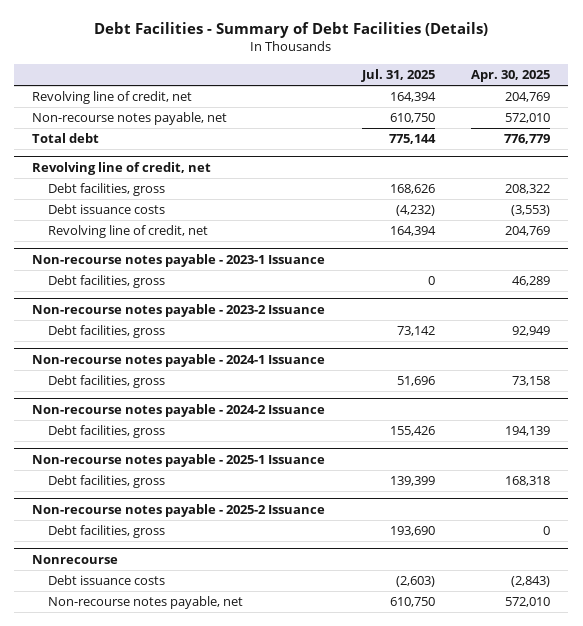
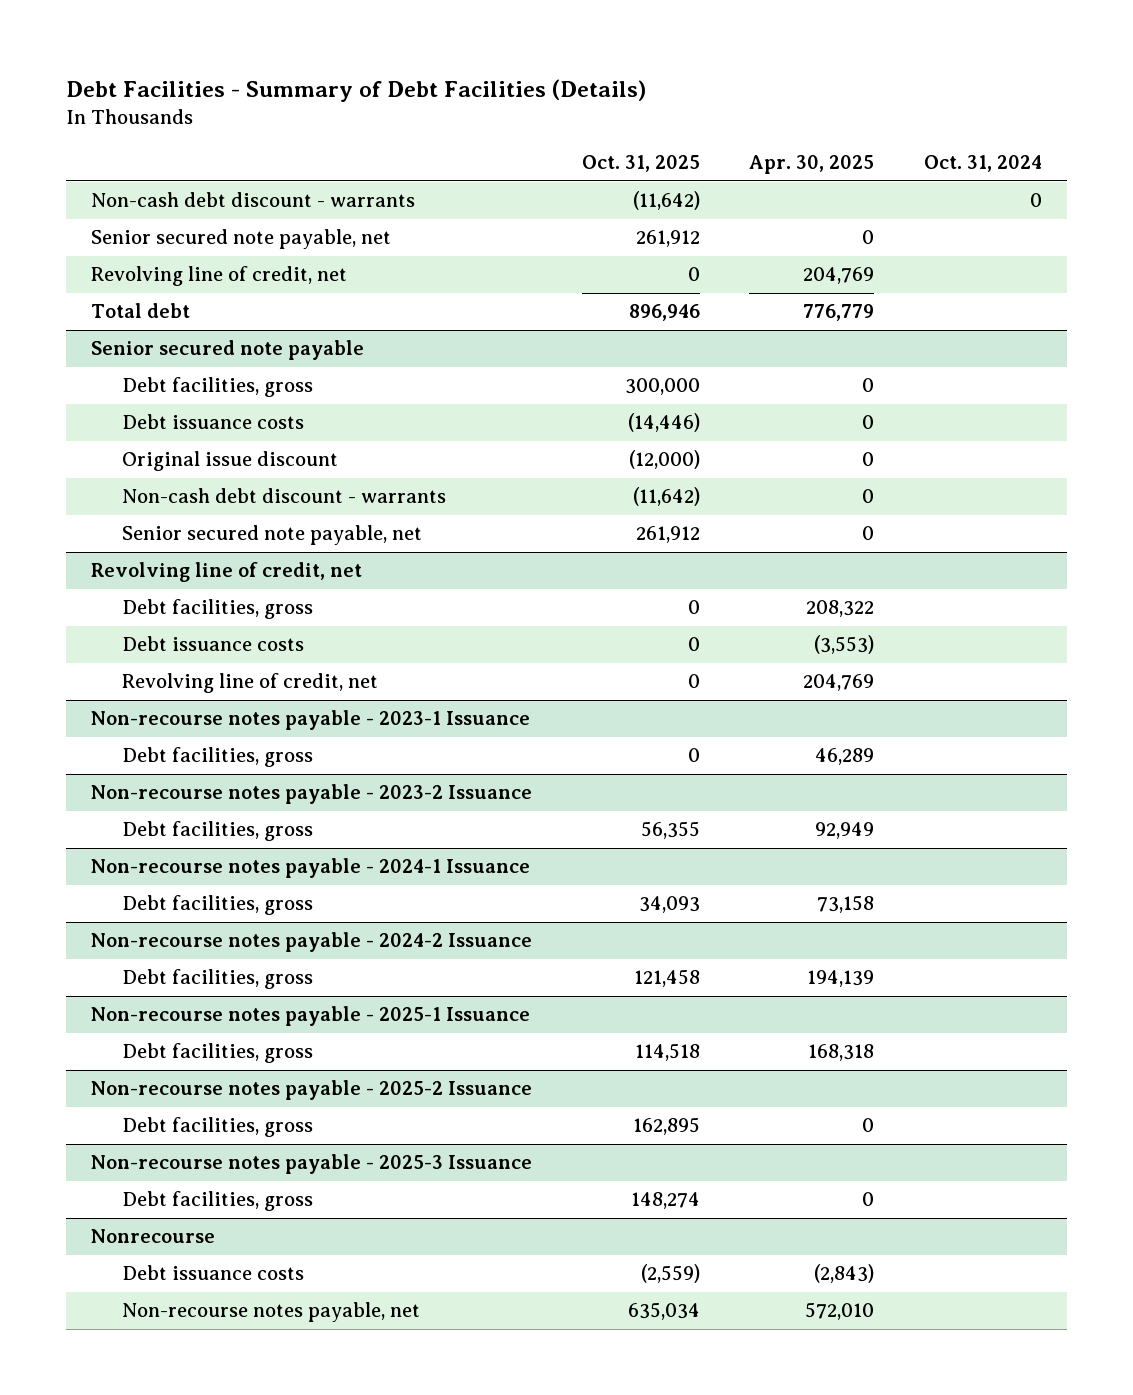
[360,69,435,83] Jul. 31, 2025 -> none
none -> [581,155,700,173] Oct. 31, 2025
none -> [923,155,1042,173] Oct. 31, 2024
none -> [90,192,415,208] Non-cash debt discount - warrants
none -> [90,229,391,250] Senior secured note payable, net
[32,112,228,126] Non-recourse notes payable, net -> none
none -> [90,340,364,361] Senior secured note payable
none -> [122,377,314,398] Debt facilities, gross
none -> [122,414,305,430] Debt issuance costs
none -> [122,451,339,472] Original issue discount
none -> [122,488,447,504] Non-cash debt discount - warrants
none -> [122,525,423,546] Senior secured note payable, net
none -> [90,1154,532,1175] Non-recourse notes payable - 2025-3 Issuance
none -> [122,1191,314,1212] Debt facilities, gross

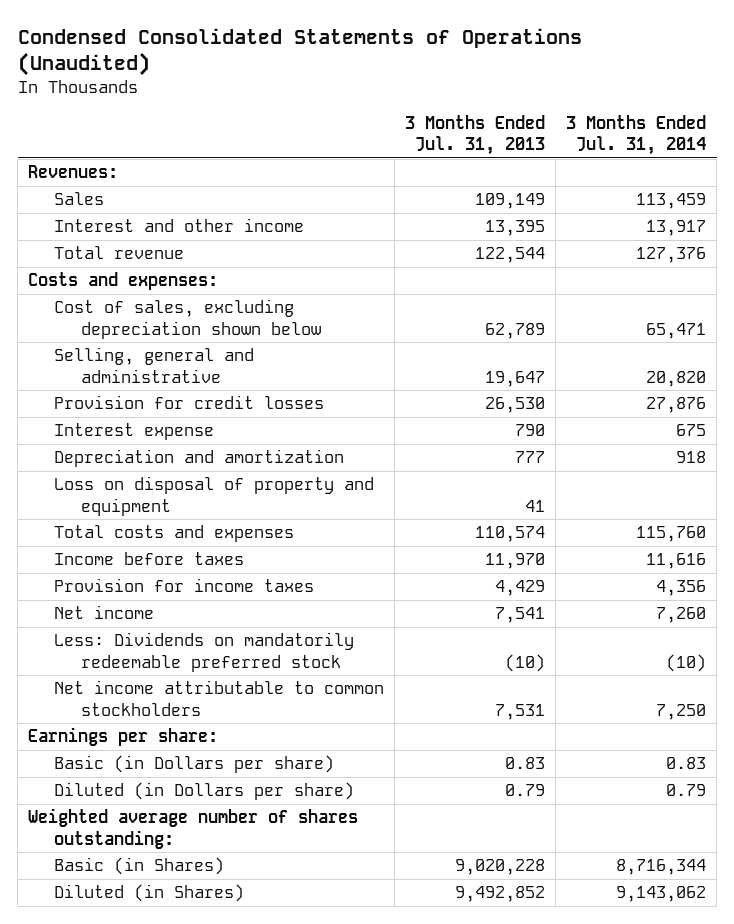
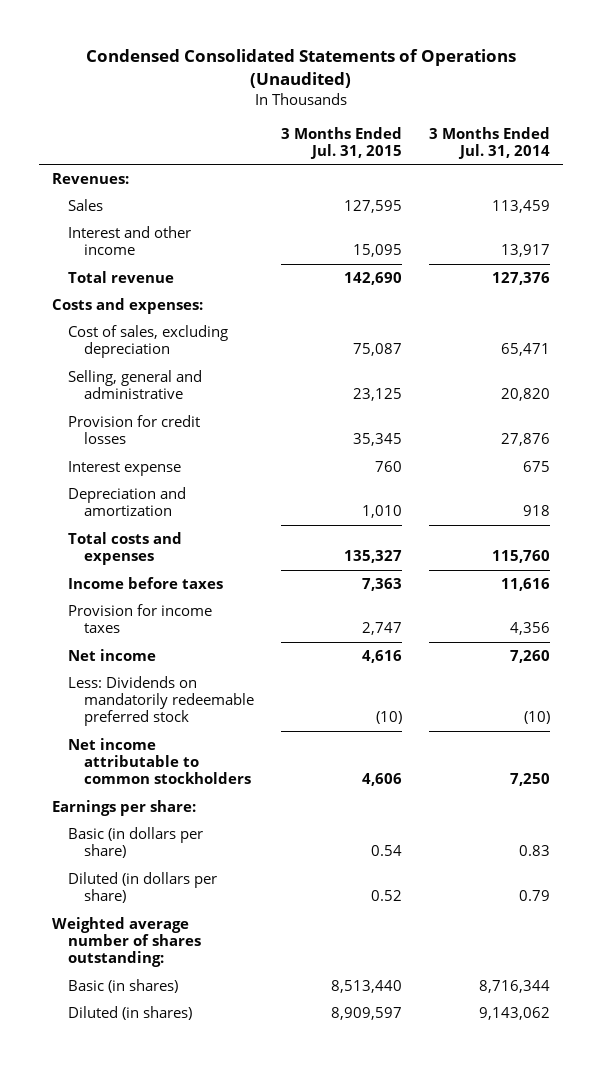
[405,114,546,156] 3 Months Ended Jul. 31, 2013 -> none
none -> [281,126,403,160] 3 Months Ended Jul. 31, 2015
[54,299,321,339] Cost of sales, excluding depreciation shown below -> [68,324,229,359] Cost of sales, excluding depreciation
[54,476,375,516] Loss on disposal of property and equipment -> none
[54,755,335,774] Basic (in Dollars per share) -> [68,826,204,859] Basic (in dollars per share)
[54,782,355,801] Diluted (in Dollars per share) -> [68,871,218,904] Diluted (in dollars per share)
[54,857,225,876] Basic (in Shares) -> [68,978,179,993] Basic (in shares)
[54,884,245,903] Diluted (in Shares) -> [68,1005,193,1020] Diluted (in shares)

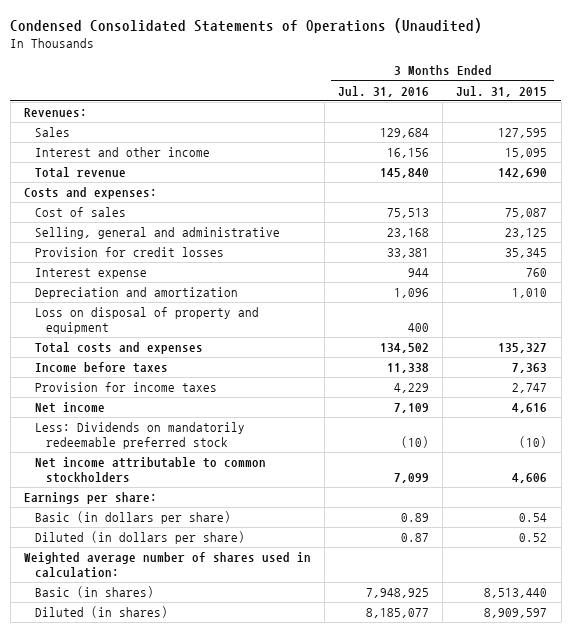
[429,126,551,160] 3 Months Ended Jul. 31, 2014 -> none
none -> [338,85,430,97] Jul. 31, 2016
[68,324,229,359] Cost of sales, excluding depreciation -> [34,207,126,218] Cost of sales
none -> [34,307,259,334] Loss on disposal of property and equipment
[52,916,202,968] Weighted average number of shares outstanding: -> [23,552,311,578] Weighted average number of shares used in calculation:

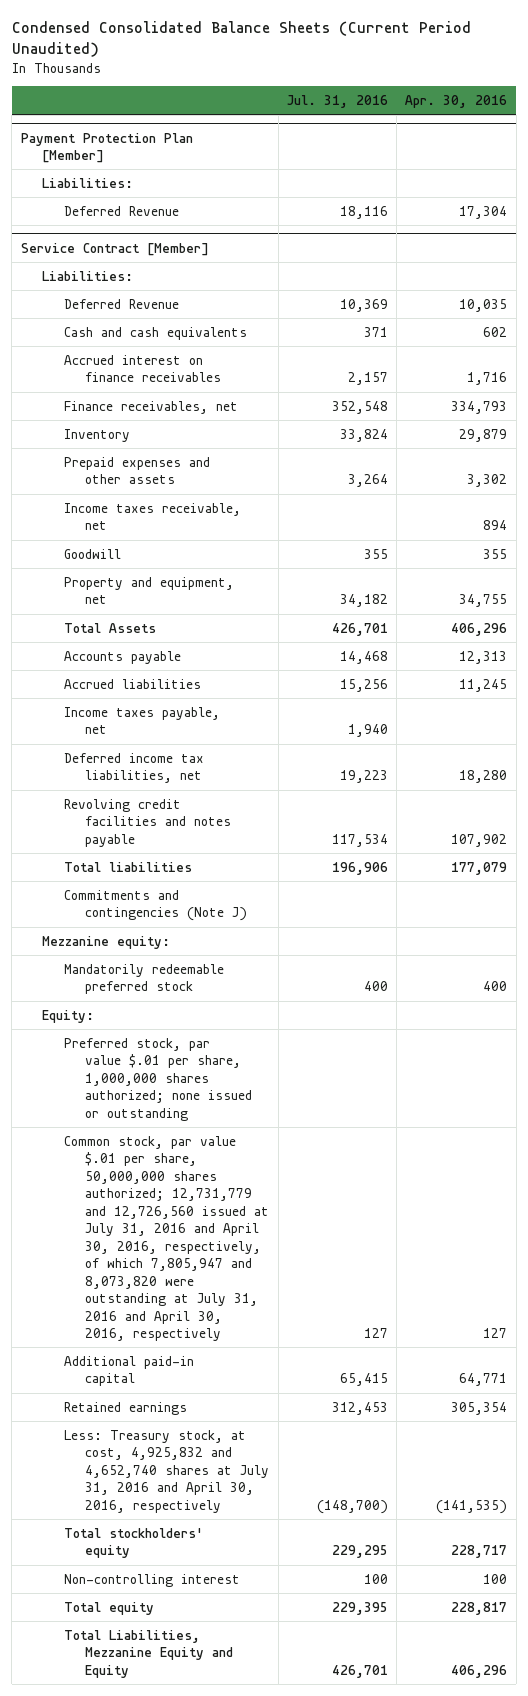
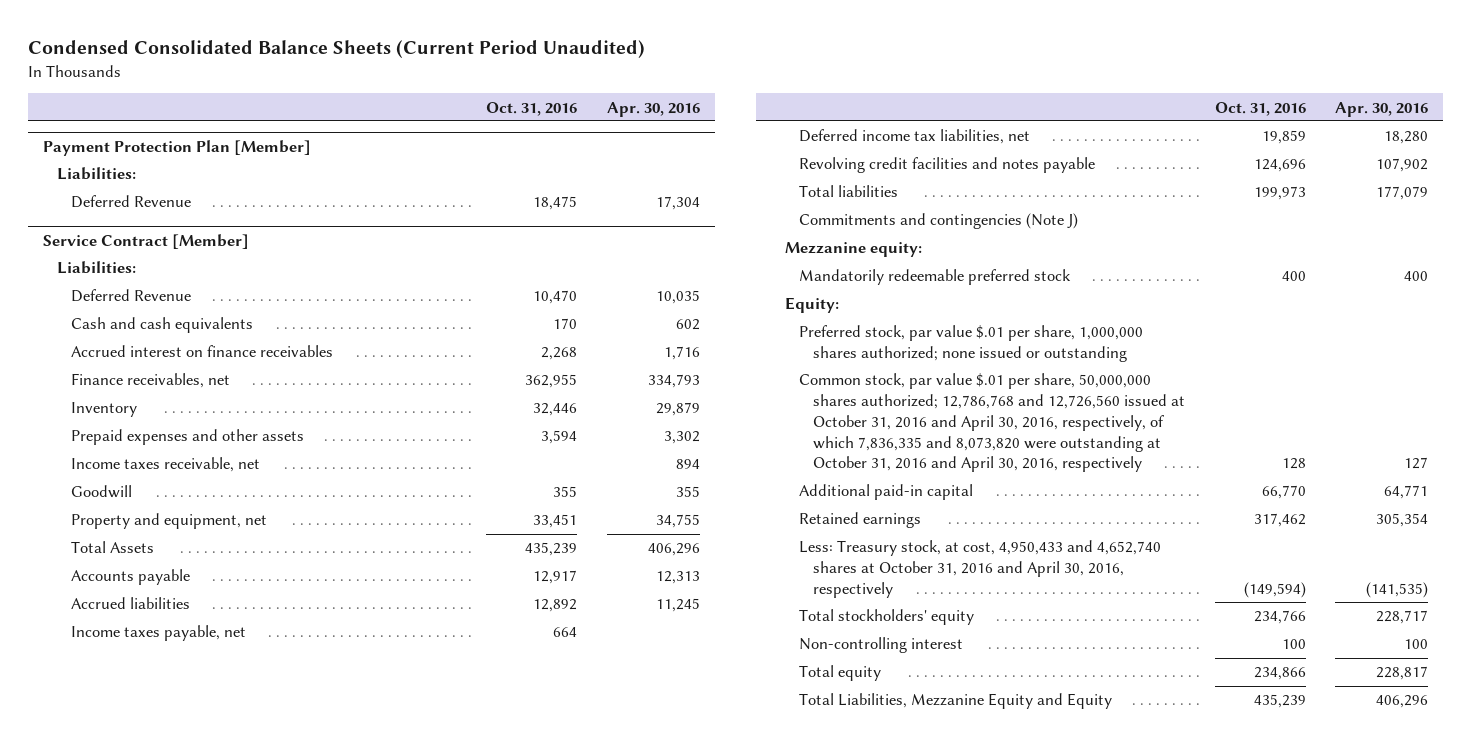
[286,95,388,109] Jul. 31, 2016 -> none
none -> [486,101,578,116] Oct. 31, 2016
[63,1135,270,1341] Common stock, par value $.01 per share, 50,000,000 shares authorized; 12,731,779 and 12,726,560 issued at July 31, 2016 and April 30, 2016, respectively, of which 7,805,947 and 8,073,820 were outstanding at July 31, 2016 and April 30, 2016, respectively -> [799,373,1186,473] Common stock, par value $.01 per share, 50,000,000 shares authorized; 12,786,768 and 12,726,560 issued at October 31, 2016 and April 30, 2016, respectively, of which 7,836,335 and 8,073,820 were outstanding at October 31, 2016 and April 30, 2016, respectively
[63,1429,270,1513] Less: Treasury stock, at cost, 4,925,832 and 4,652,740 shares at July 31, 2016 and April 30, 2016, respectively -> [799,540,1162,598] Less: Treasury stock, at cost, 4,950,433 and 4,652,740 shares at October 31, 2016 and April 30, 2016, respectively

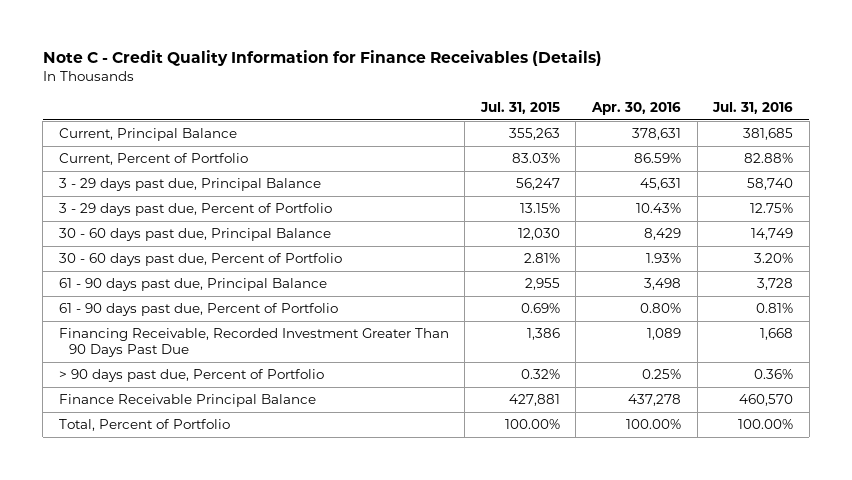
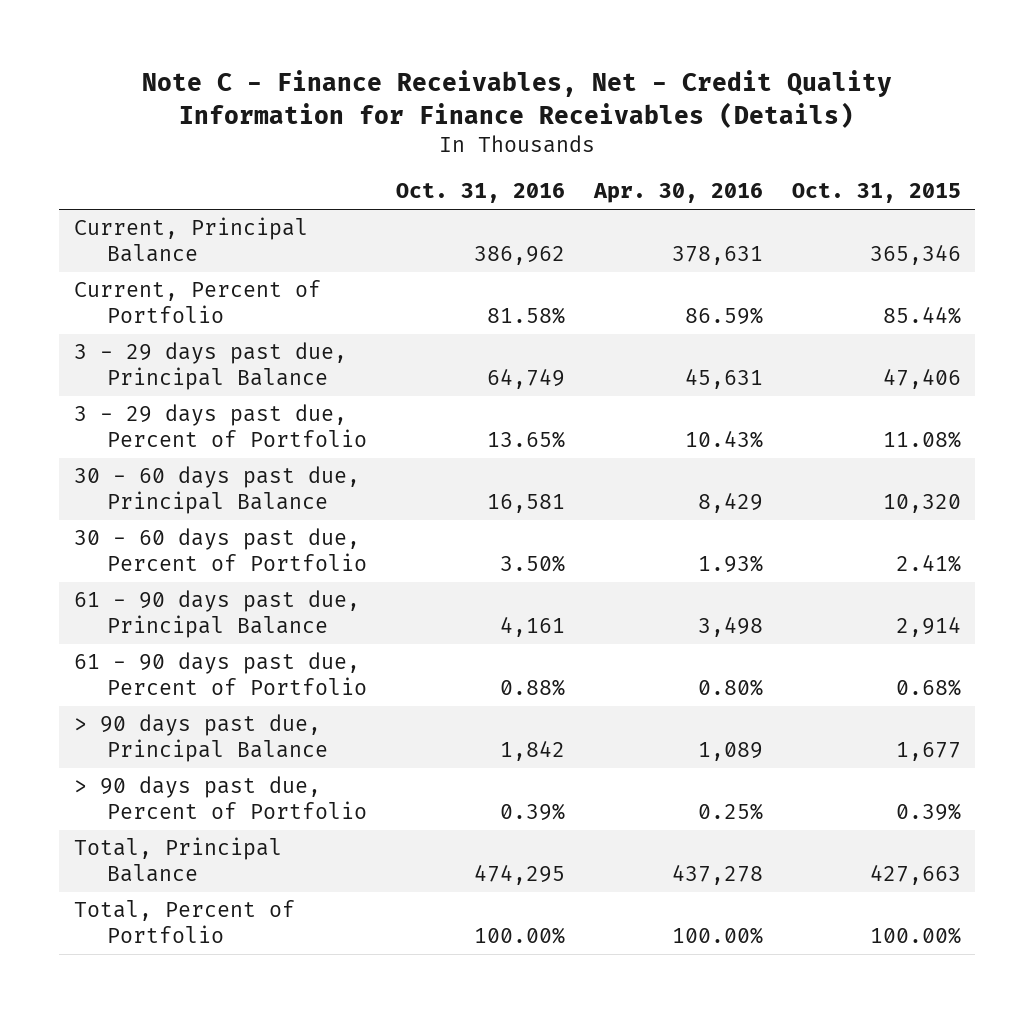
[42,50,602,67] Note C - Credit Quality Information for Finance Receivables (Details) -> [142,70,893,128] Note C - Finance Receivables, Net - Credit Quality Information for Finance Receivables (Details)
[479,101,560,114] Jul. 31, 2015 -> none
[712,101,794,114] Jul. 31, 2016 -> none
none -> [395,183,565,204] Oct. 31, 2016
none -> [791,183,961,204] Oct. 31, 2015
[58,328,449,358] Financing Receivable, Recorded Investment Greater Than 90 Days Past Due -> [73,714,328,763] > 90 days past due, Principal Balance
[58,394,316,408] Finance Receivable Principal Balance -> [73,837,282,883] Total, Principal Balance

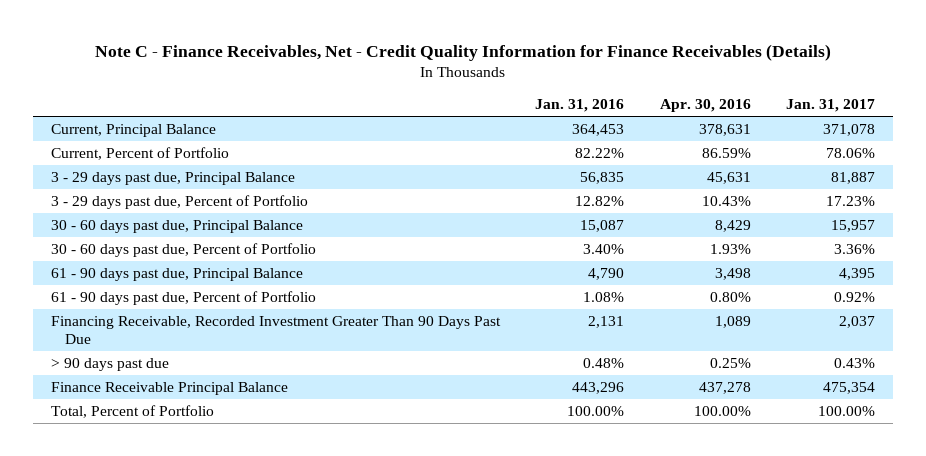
[395,183,565,204] Oct. 31, 2016 -> none
[791,183,961,204] Oct. 31, 2015 -> none
none -> [535,99,625,113] Jan. 31, 2016
none -> [786,99,876,113] Jan. 31, 2017
[73,714,328,763] > 90 days past due, Principal Balance -> [50,315,501,345] Financing Receivable, Recorded Investment Greater Than 90 Days Past Due
[73,776,367,820] > 90 days past due, Percent of Portfolio -> [50,357,169,371] > 90 days past due
[73,837,282,883] Total, Principal Balance -> [50,381,288,395] Finance Receivable Principal Balance

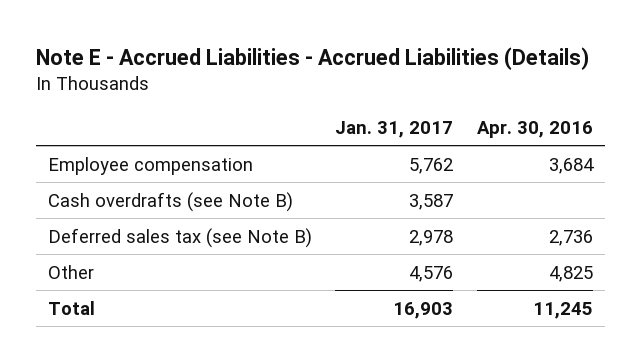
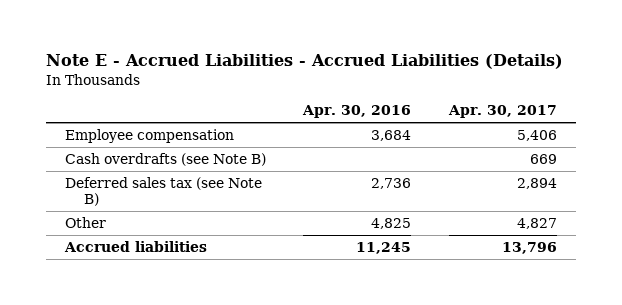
[335,120,454,138] Jan. 31, 2017 -> none
none -> [448,104,558,118] Apr. 30, 2017
[47,300,95,315] Total -> [63,240,207,252] Accrued liabilities

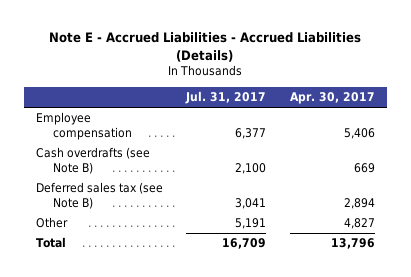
[302,104,412,118] Apr. 30, 2016 -> none
none -> [185,91,267,105] Jul. 31, 2017
[63,240,207,252] Accrued liabilities -> [35,237,66,249] Total

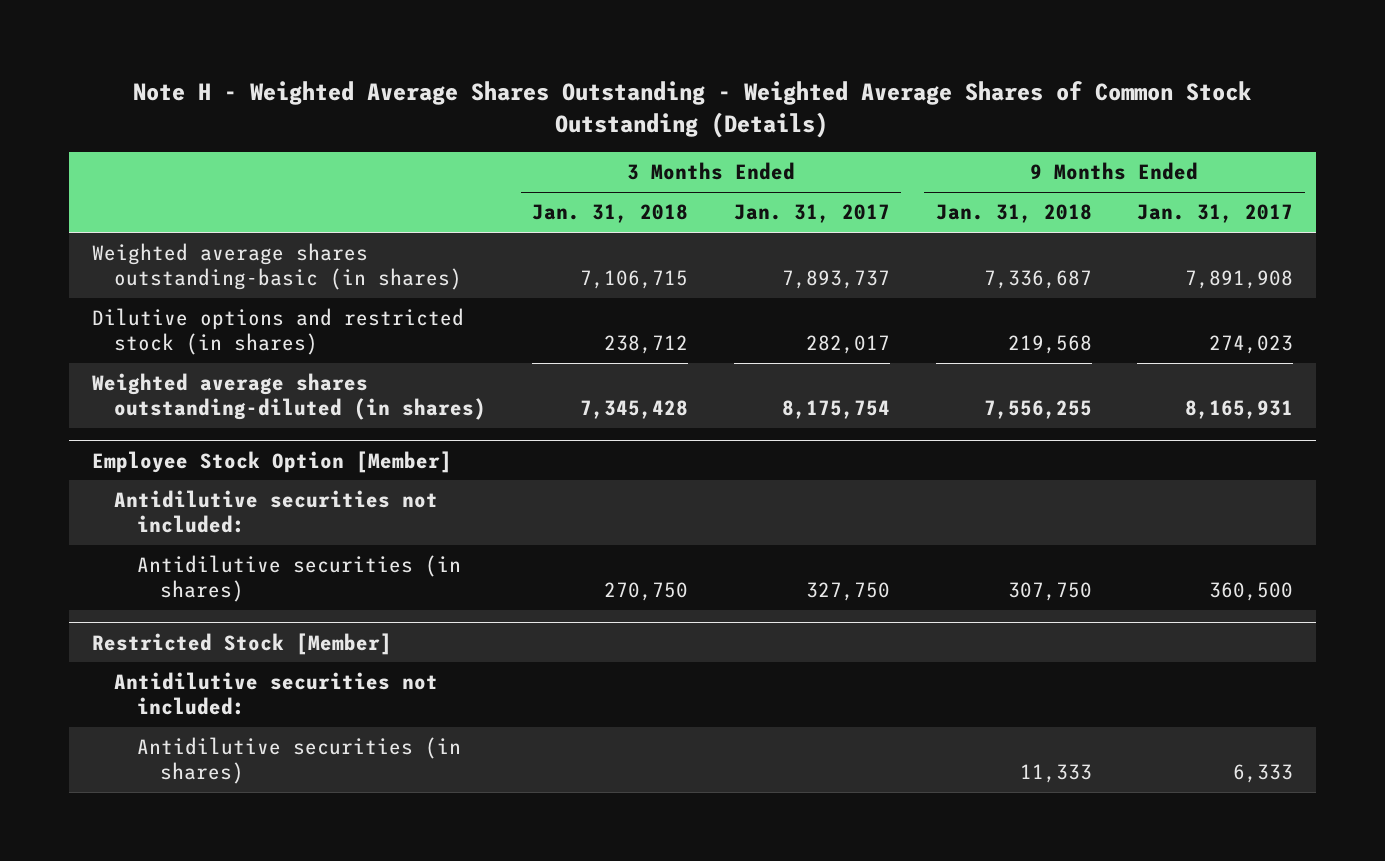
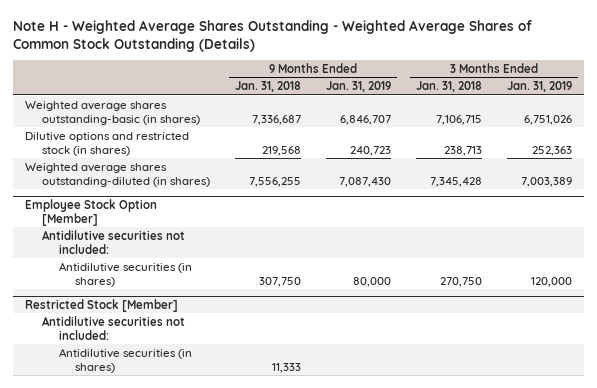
[733,204,890,224] Jan. 31, 2017 -> none
[1137,204,1294,224] Jan. 31, 2017 -> none
none -> [325,81,391,93] Jan. 31, 2019
none -> [506,81,572,93] Jan. 31, 2019
[604,335,689,355] 238,712 -> [443,145,482,156] 238,713

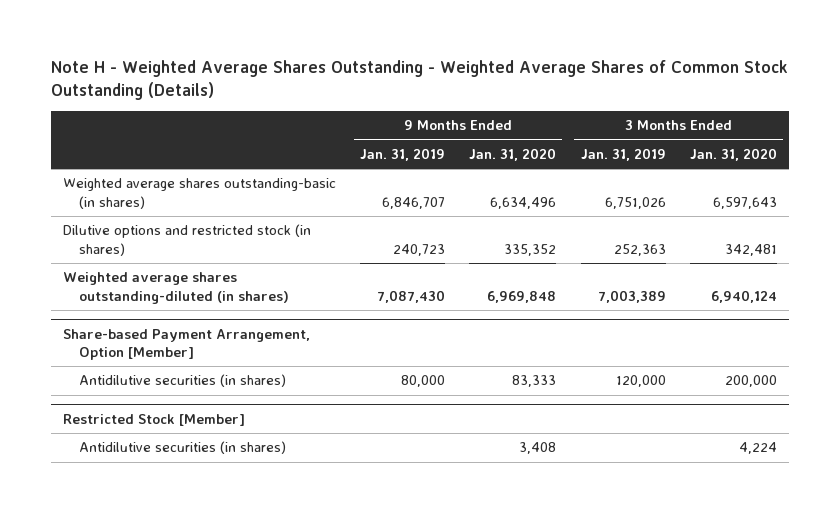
[234,81,301,93] Jan. 31, 2018 -> none
[415,81,482,93] Jan. 31, 2018 -> none
none -> [469,147,557,161] Jan. 31, 2020
none -> [689,147,777,161] Jan. 31, 2020
[42,229,186,254] Antidilutive securities not included: -> none
[25,198,158,226] Employee Stock Option [Member] -> [62,328,310,361] Share-based Payment Arrangement, Option [Member]
[42,315,186,340] Antidilutive securities not included: -> none

